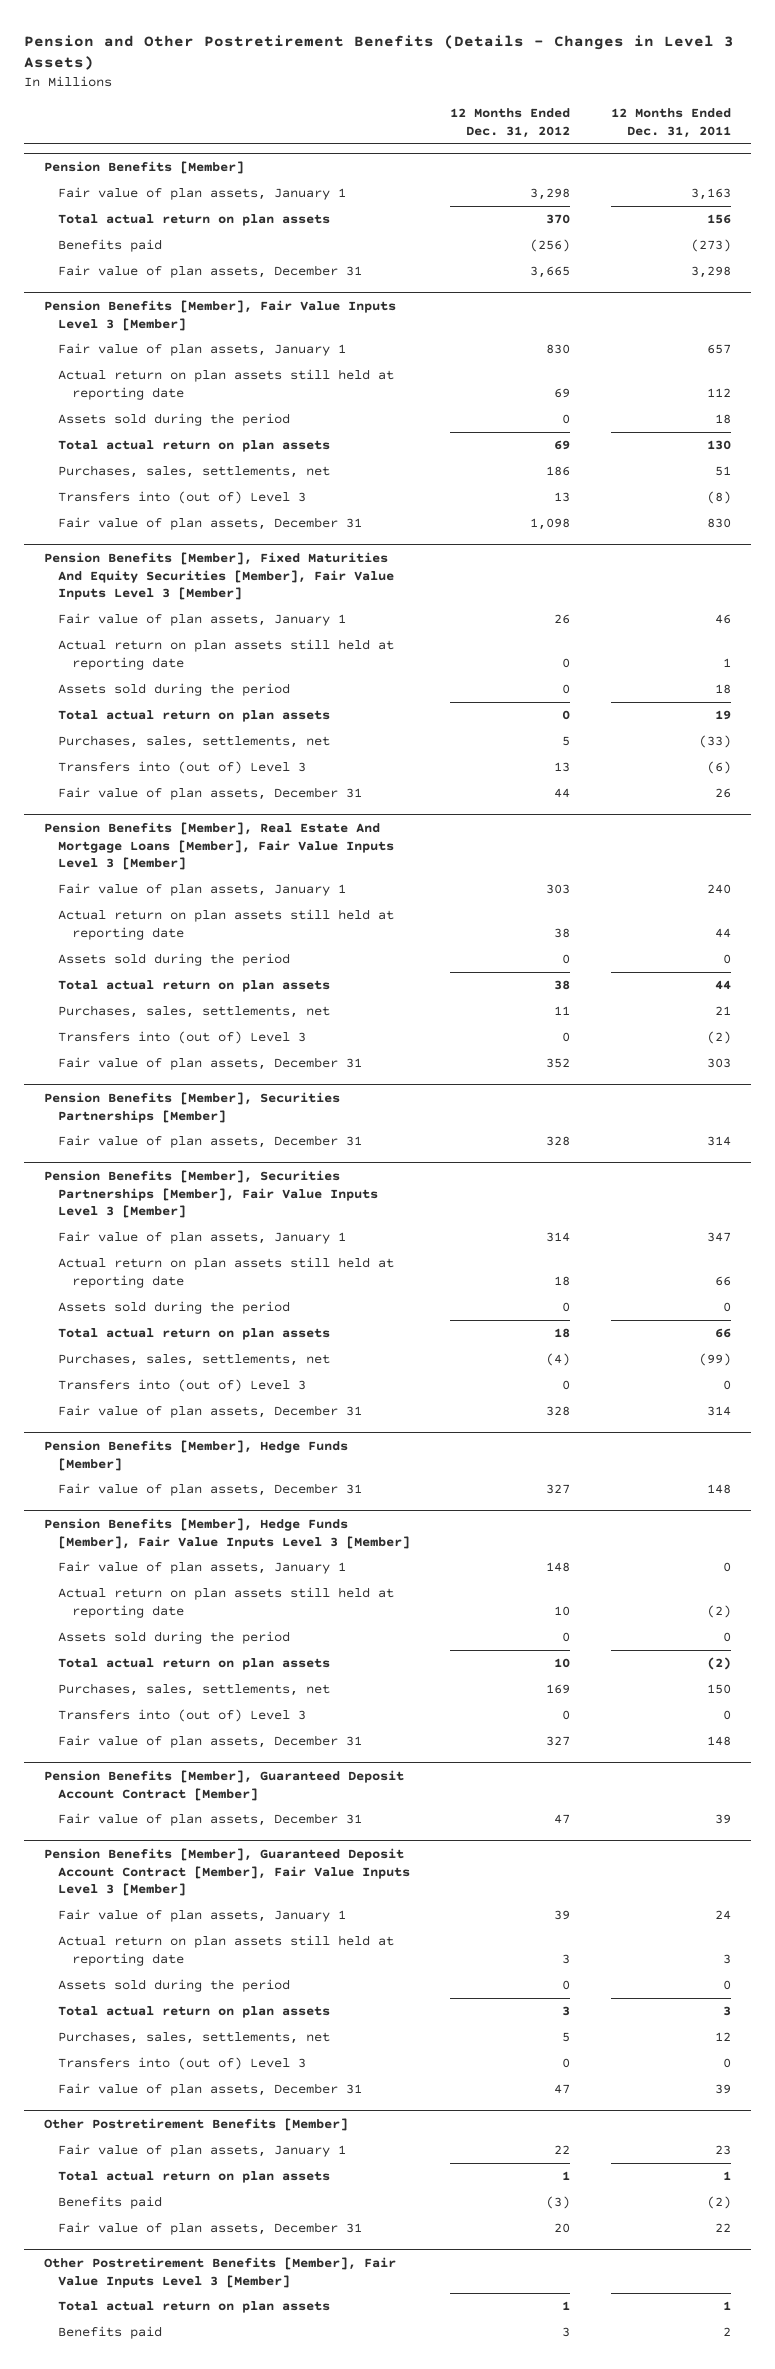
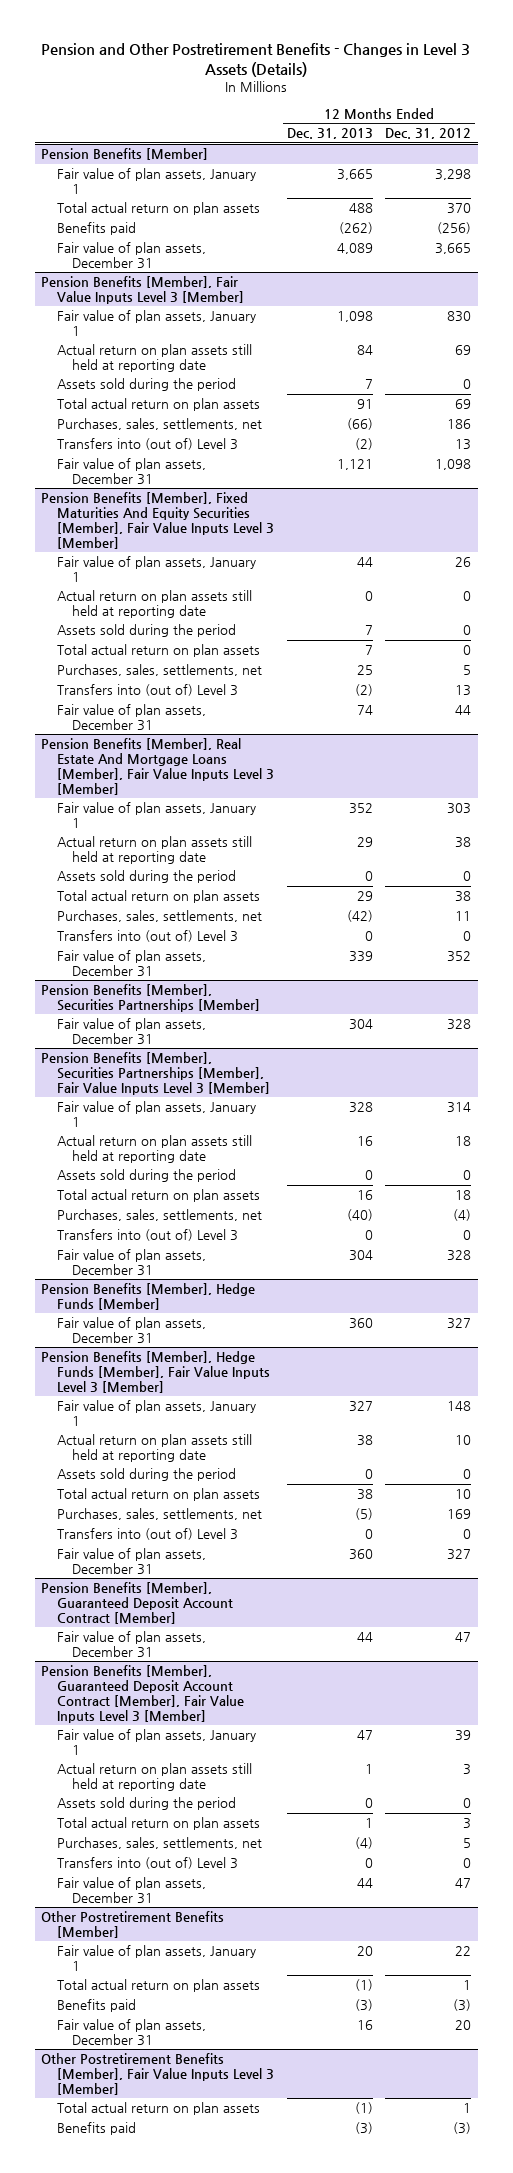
[23,34,734,71] Pension and Other Postretirement Benefits (Details - Changes in Level 3 Assets) -> [41,43,471,78] Pension and Other Postretirement Benefits - Changes in Level 3 Assets (Details)
[610,108,731,138] 12 Months Ended Dec. 31, 2011 -> none
none -> [286,128,373,140] Dec. 31, 2013
[562,2327,571,2338] 3 -> [453,2122,472,2135] (3)

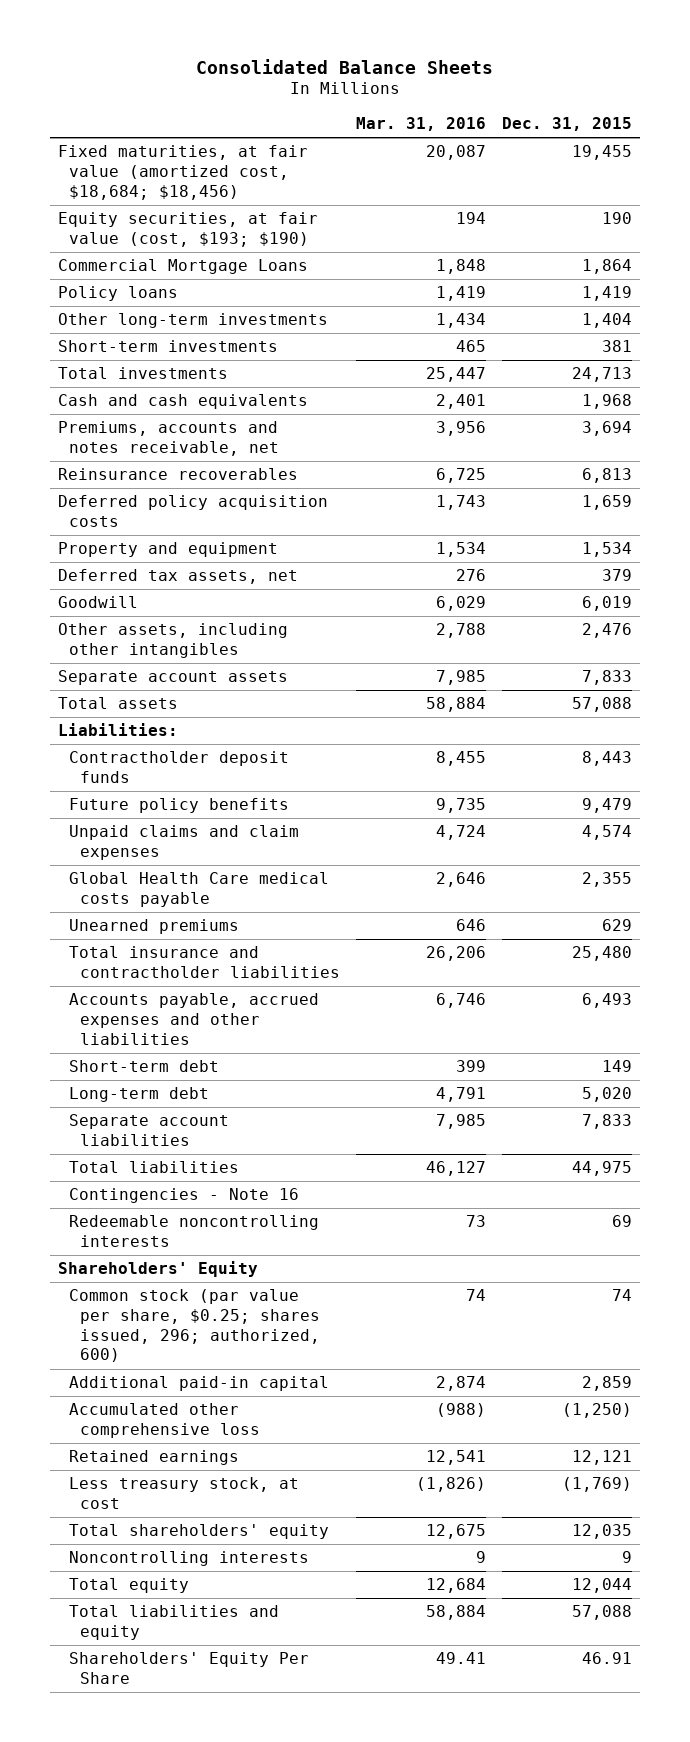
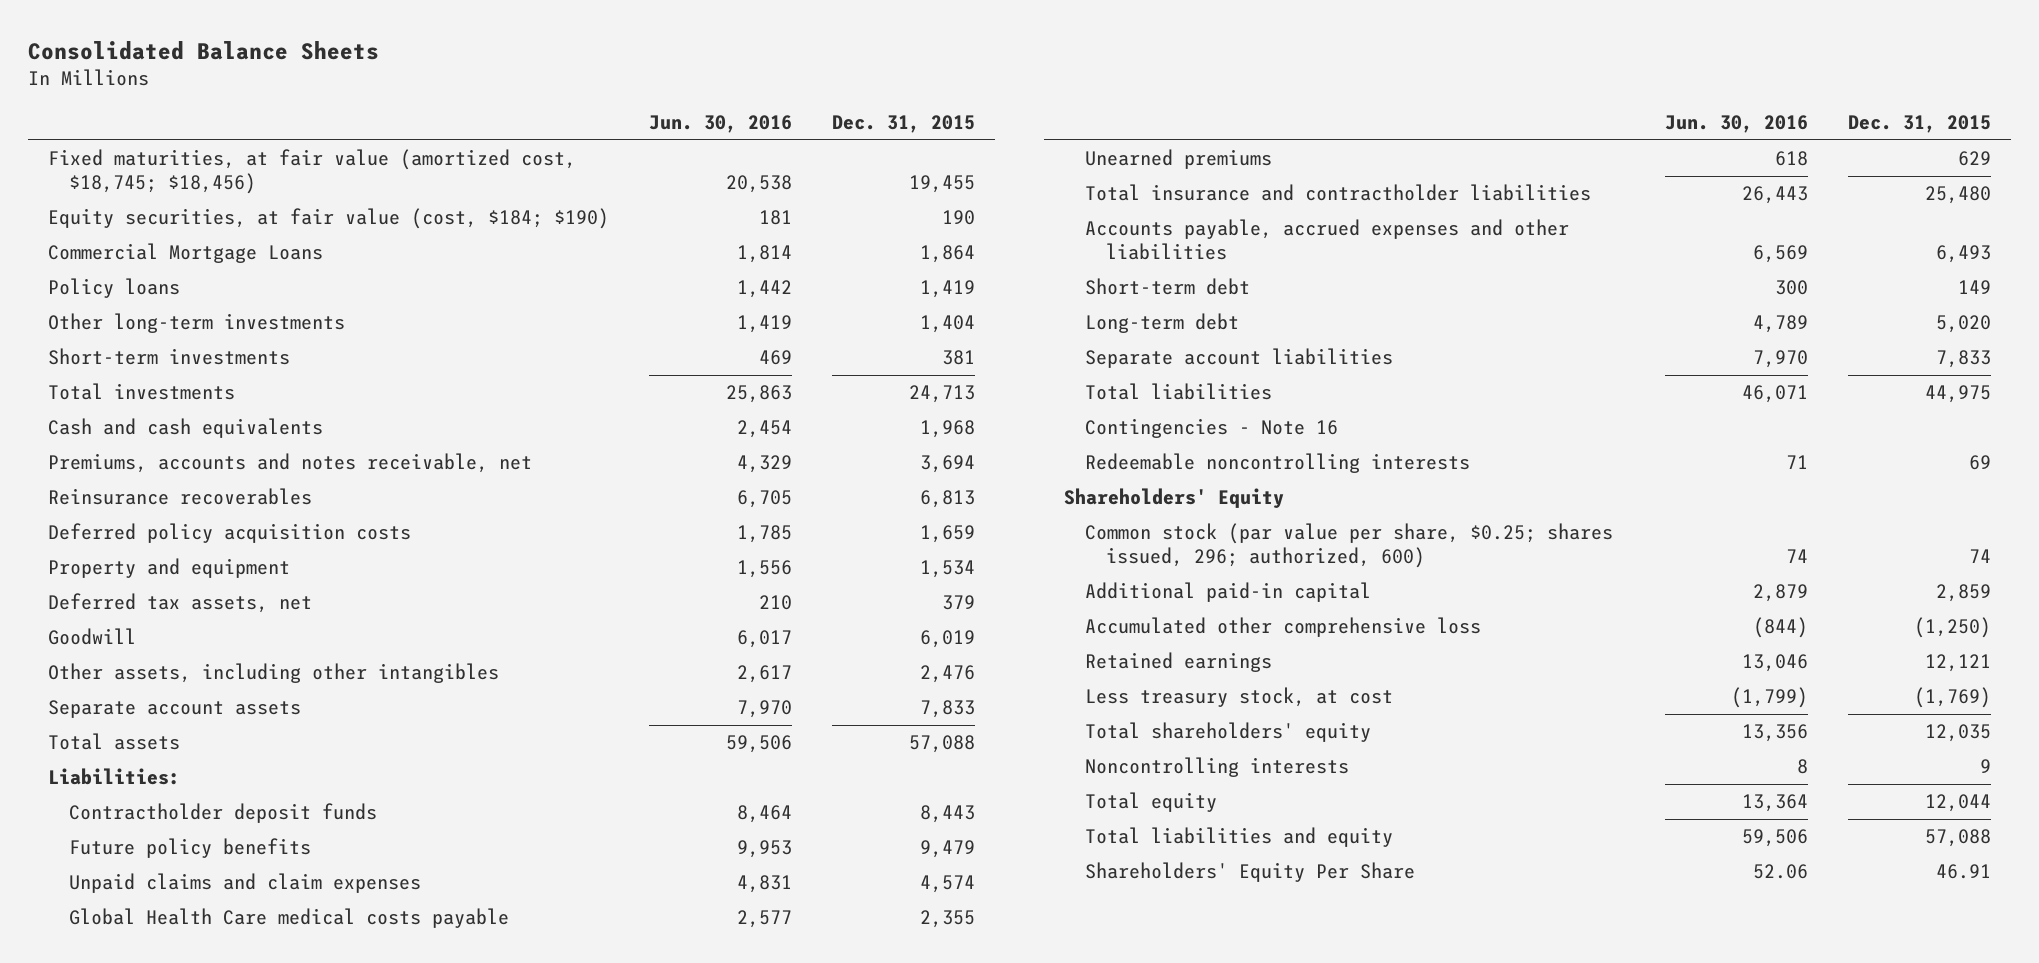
[355,116,486,131] Mar. 31, 2016 -> none
none -> [649,114,793,133] Jun. 30, 2016
[57,145,308,200] Fixed maturities, at fair value (amortized cost, $18,684; $18,456) -> [48,149,577,195] Fixed maturities, at fair value (amortized cost, $18,745; $18,456)
[57,212,318,248] Equity securities, at fair value (cost, $193; $190) -> [48,208,610,230] Equity securities, at fair value (cost, $184; $190)

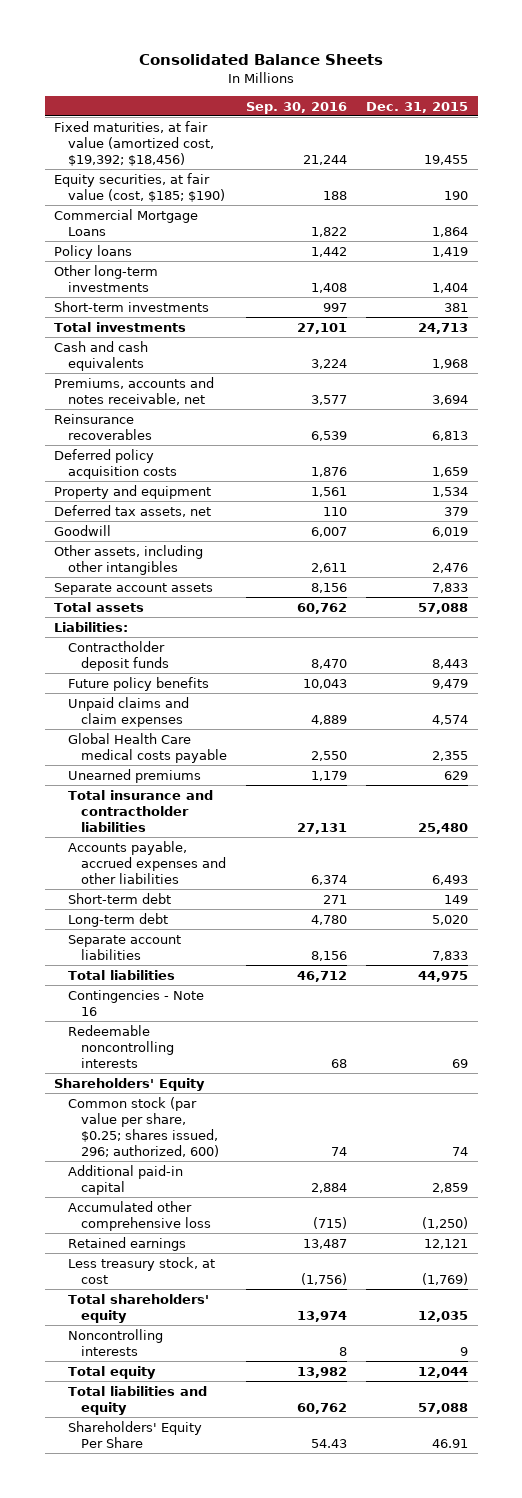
[649,114,793,133] Jun. 30, 2016 -> none
none -> [246,101,348,114] Sep. 30, 2016
[48,149,577,195] Fixed maturities, at fair value (amortized cost, $18,745; $18,456) -> [54,120,214,167] Fixed maturities, at fair value (amortized cost, $19,392; $18,456)
[48,208,610,230] Equity securities, at fair value (cost, $184; $190) -> [54,172,225,202] Equity securities, at fair value (cost, $185; $190)

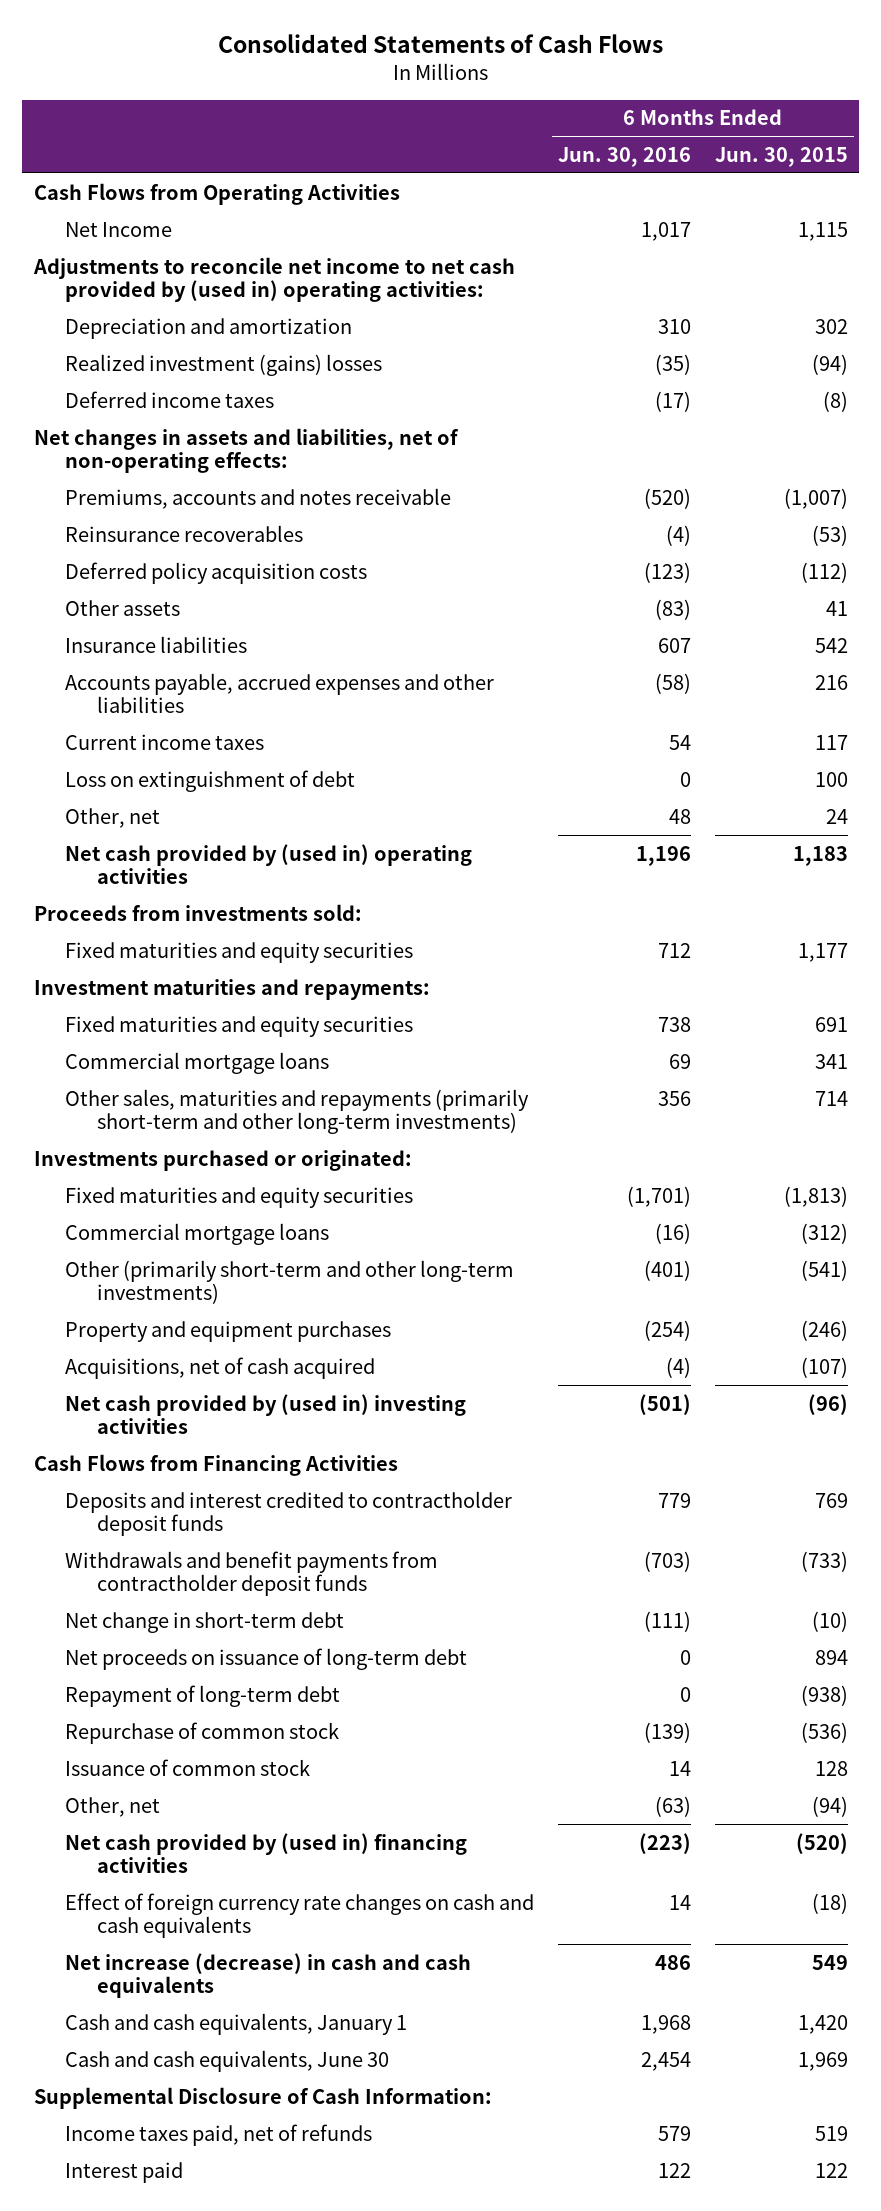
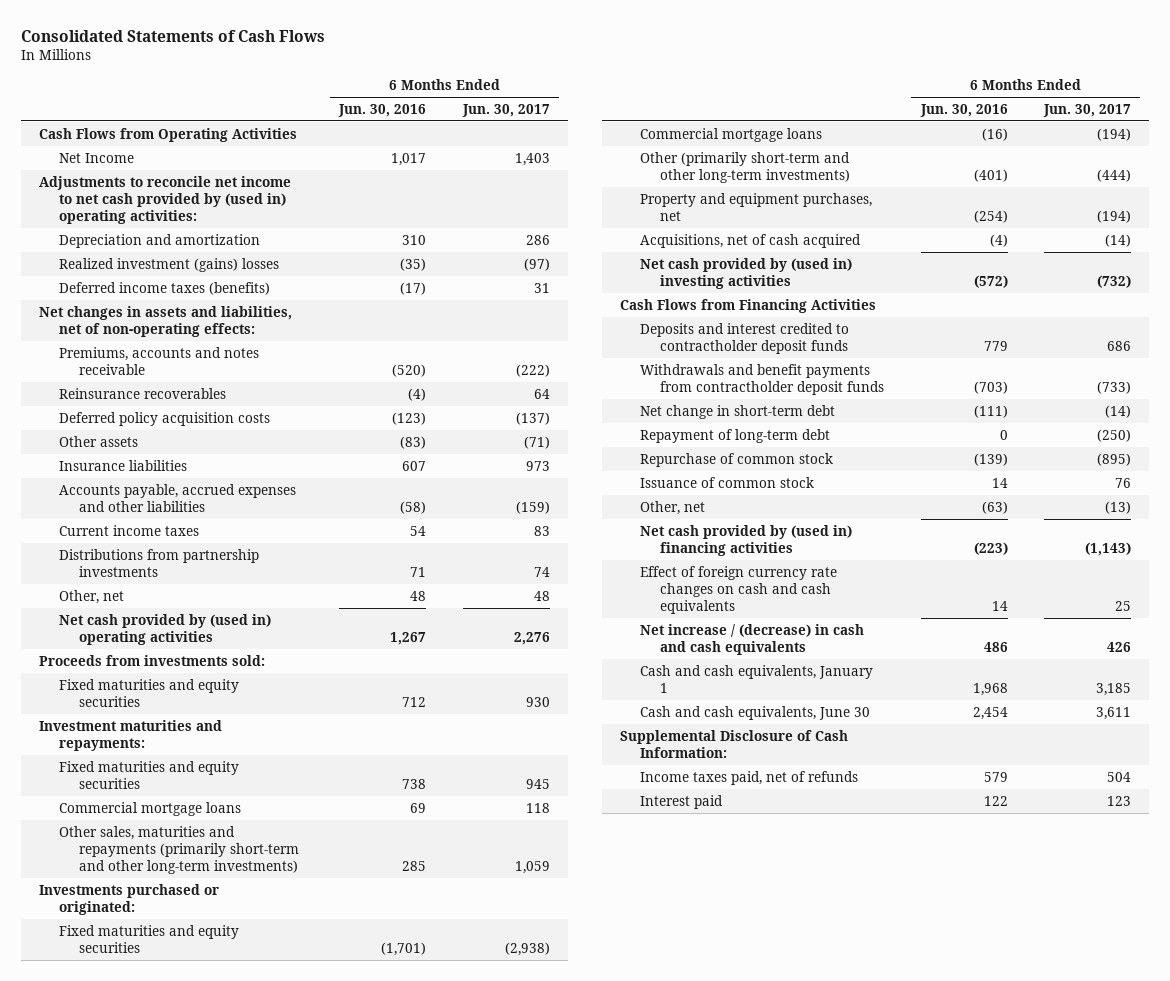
[714,146,848,167] Jun. 30, 2015 -> none
none -> [461,103,550,117] Jun. 30, 2017
[65,390,275,408] Deferred income taxes -> [58,281,270,295] Deferred income taxes (benefits)
[65,769,356,792] Loss on extinguishment of debt -> none
none -> [58,548,259,578] Distributions from partnership investments
[636,845,692,866] 1,196 -> [390,632,427,646] 1,267
[658,1090,692,1106] 356 -> [402,861,427,872] 285
[65,1320,392,1342] Property and equipment purchases -> [640,192,873,222] Property and equipment purchases, net
[639,1393,692,1415] (501) -> [973,275,1008,289] (572)
[65,1647,468,1670] Net proceeds on issuance of long-term debt -> none
[65,1952,472,1998] Net increase (decrease) in cash and cash equivalents -> [640,623,865,656] Net increase / (decrease) in cash and cash equivalents

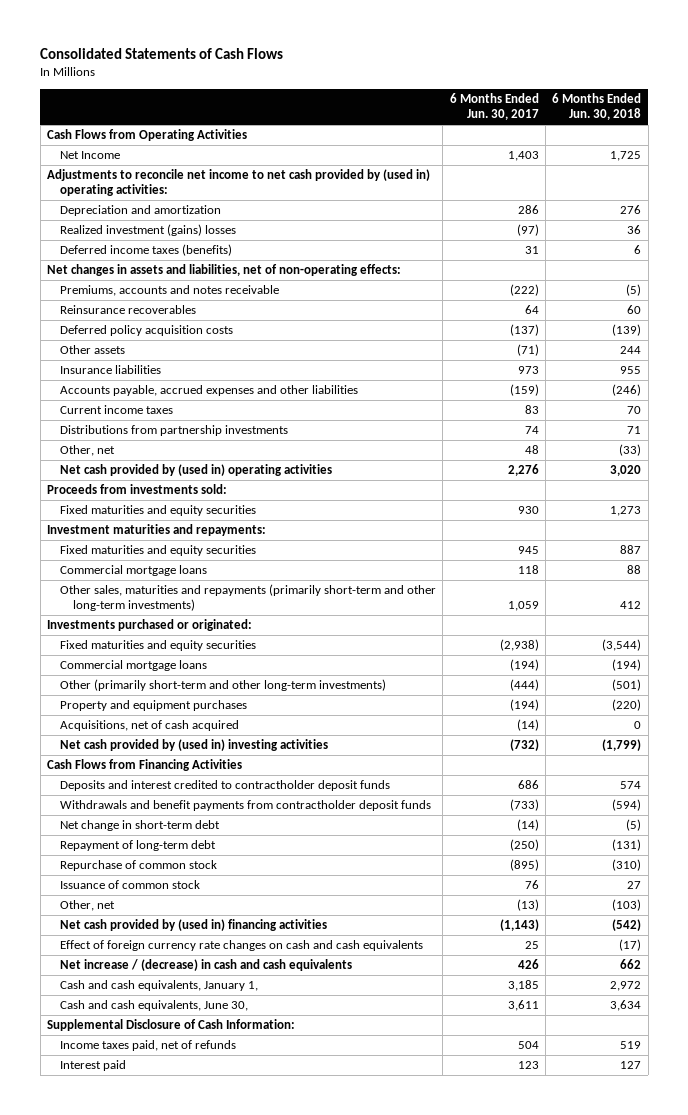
[338,103,427,117] Jun. 30, 2016 -> none
none -> [552,92,642,121] 6 Months Ended Jun. 30, 2018
[640,192,873,222] Property and equipment purchases, net -> [59,700,247,712] Property and equipment purchases
[640,664,874,694] Cash and cash equivalents, January 1 -> [59,980,258,992] Cash and cash equivalents, January 1,
[640,705,871,720] Cash and cash equivalents, June 30 -> [59,1000,248,1012] Cash and cash equivalents, June 30,

